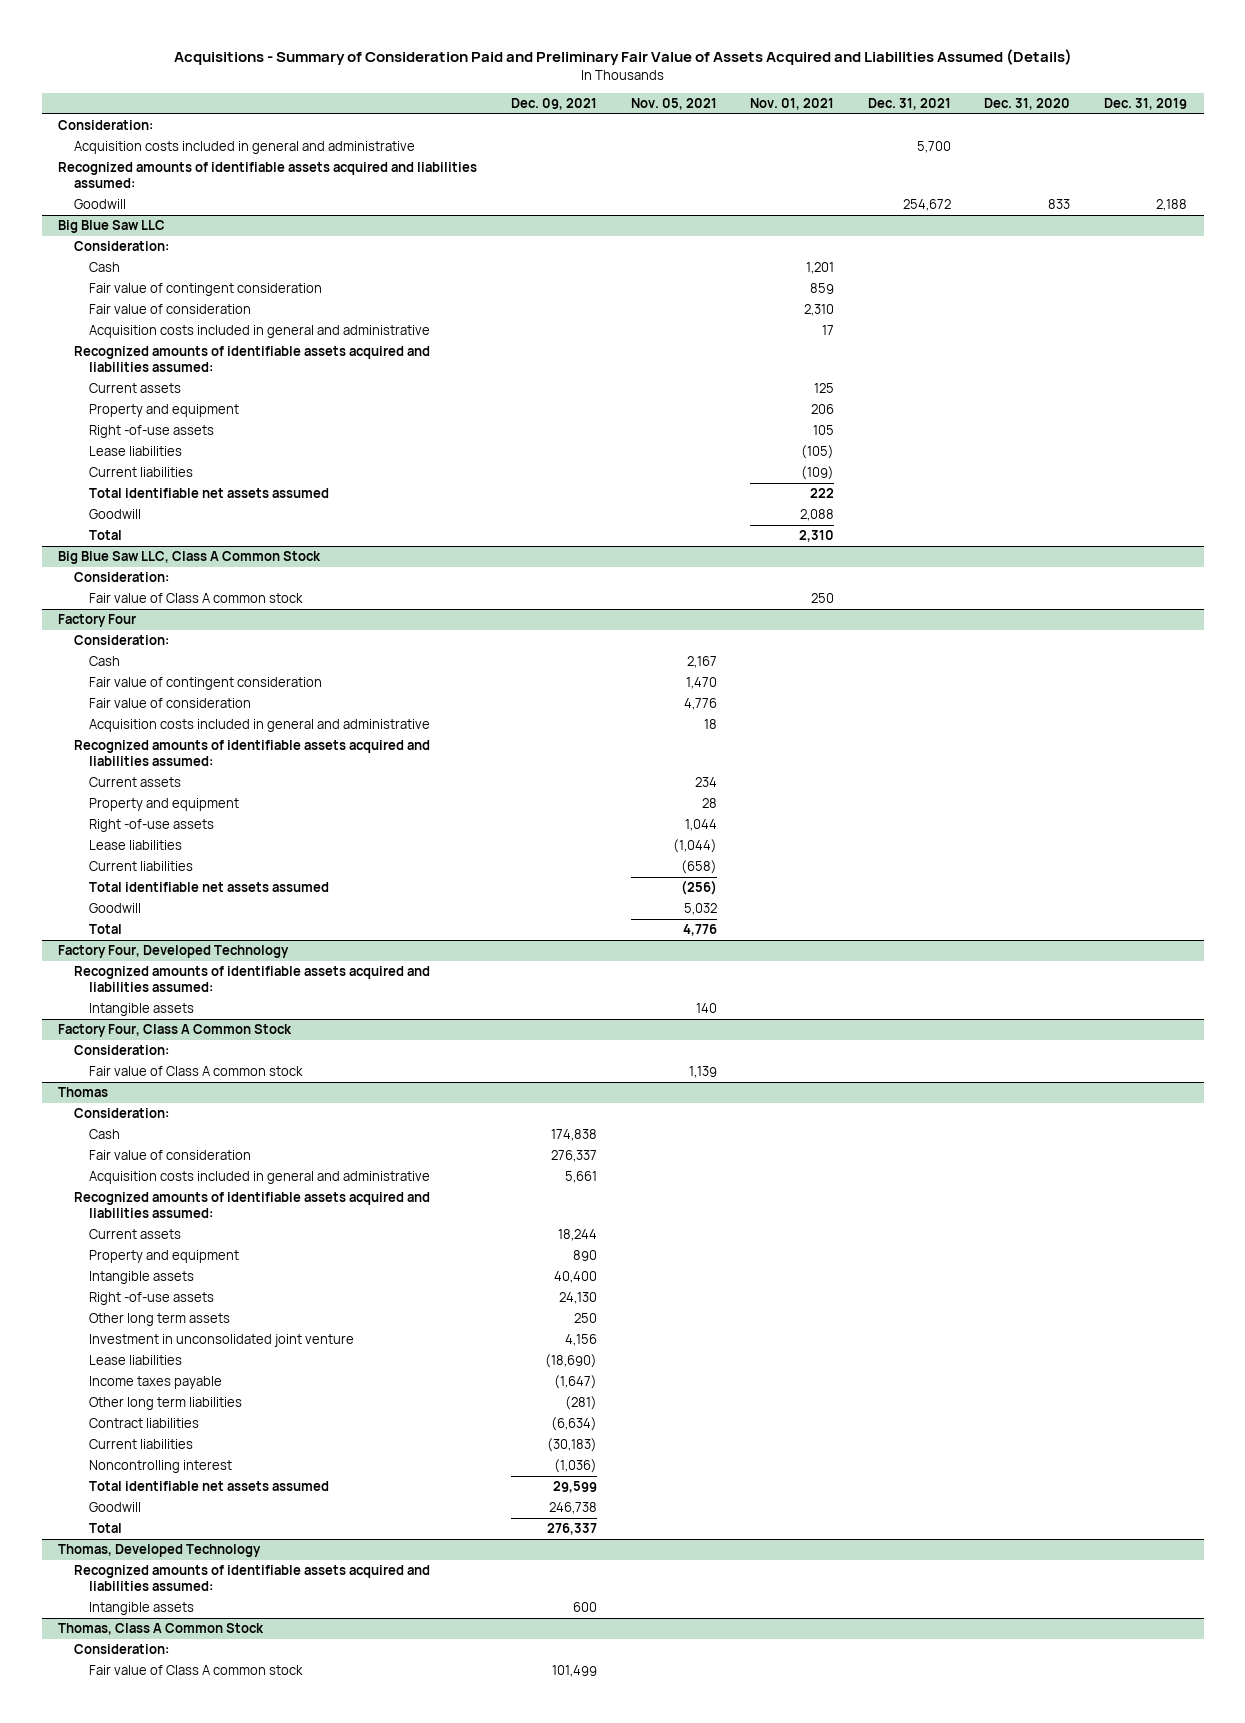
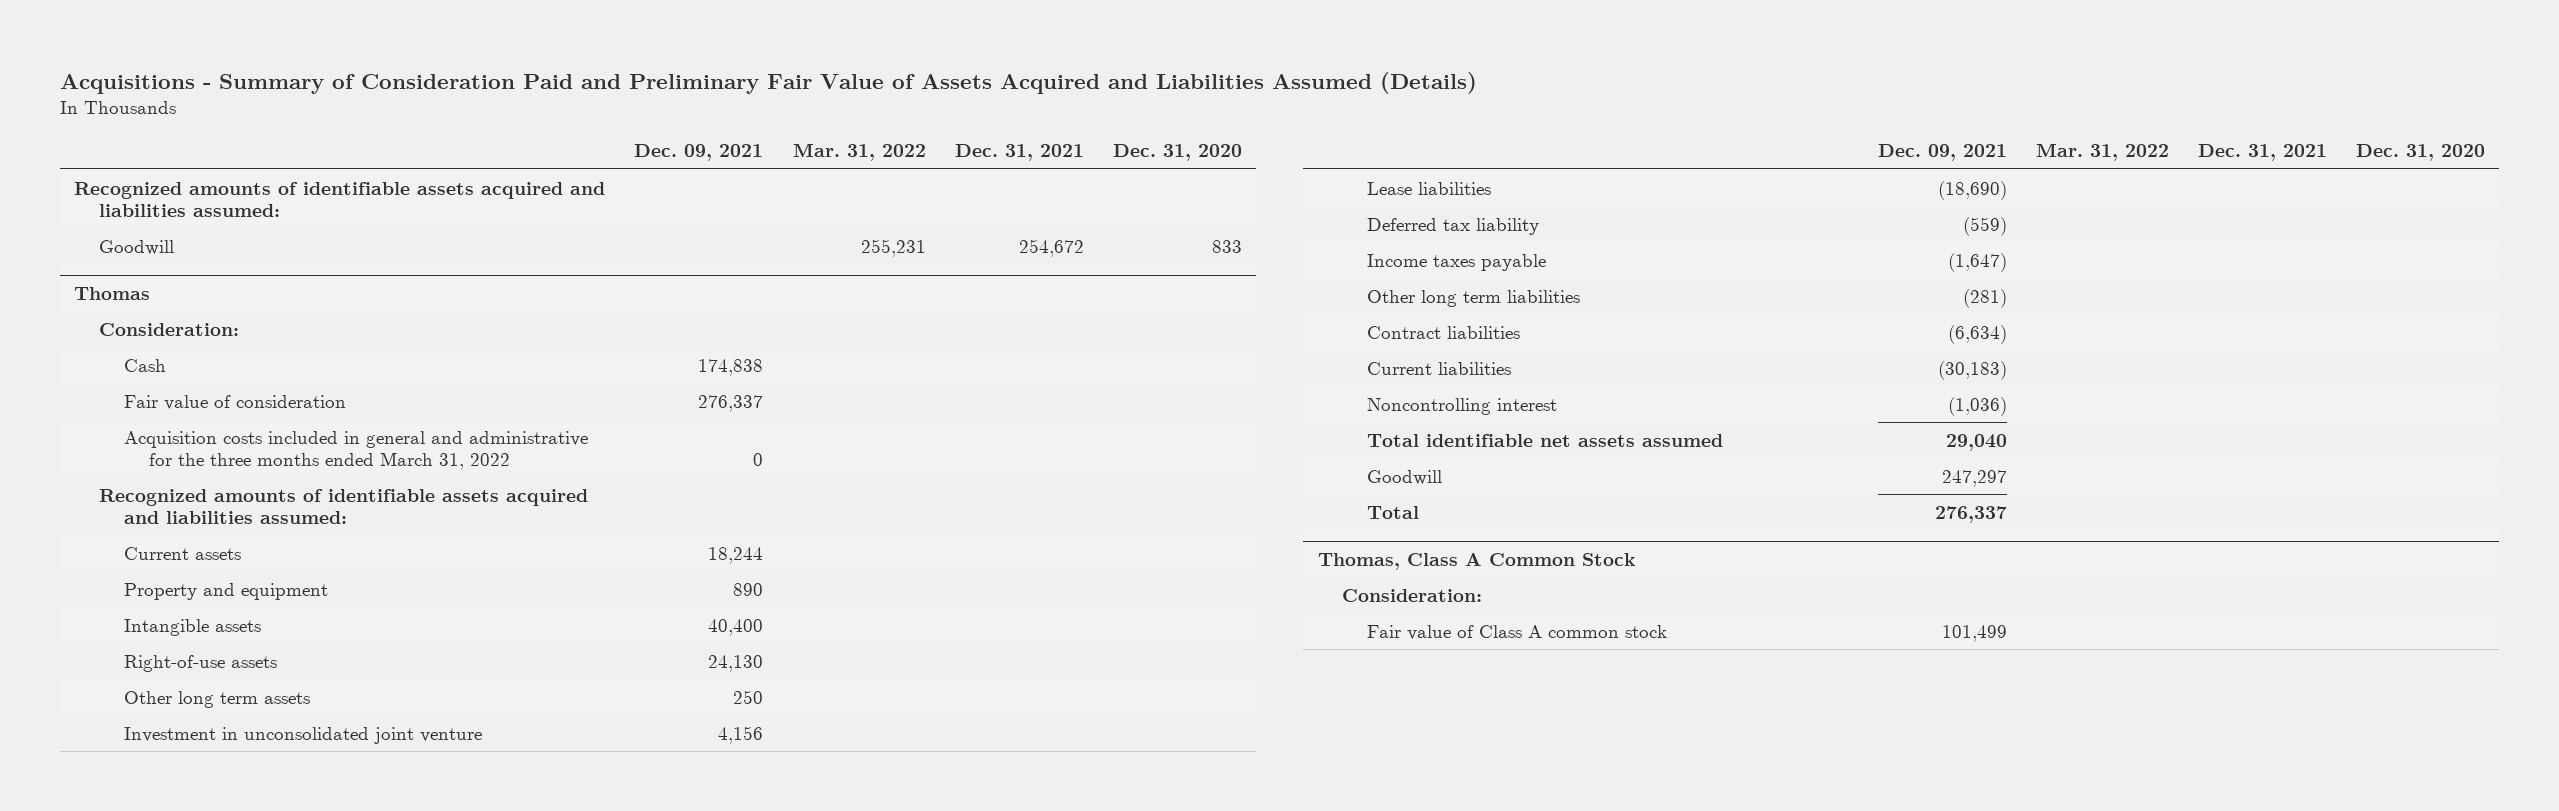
[630,98,717,111] Nov. 05, 2021 -> none
[750,98,835,111] Nov. 01, 2021 -> none
[1103,98,1187,111] Dec. 31, 2019 -> none
none -> [792,143,926,162] Mar. 31, 2022
[58,120,154,131] Consideration: -> none
[73,141,415,155] Acquisition costs included in general and administrative -> none
[58,220,166,234] Big Blue Saw LLC -> none
[73,241,169,252] Consideration: -> none
[89,262,121,273] Cash -> none
[89,283,323,297] Fair value of contingent consideration -> none
[89,304,252,315] Fair value of consideration -> none
[89,325,431,339] Acquisition costs included in general and administrative -> none
[73,346,430,372] Recognized amounts of identifiable assets acquired and liabilities assumed: -> none
[89,383,182,394] Current assets -> none
[89,404,240,418] Property and equipment -> none
[89,425,215,439] Right -of-use assets -> none
[89,446,183,457] Lease liabilities -> none
[89,467,194,478] Current liabilities -> none
[89,488,330,499] Total identifiable net assets assumed -> none
[89,509,142,520] Goodwill -> none
[89,530,123,541] Total -> none
[58,551,322,565] Big Blue Saw LLC, Class A Common Stock -> none
[73,572,169,583] Consideration: -> none
[89,593,304,604] Fair value of Class A common stock -> none
[58,614,137,628] Factory Four -> none
[73,635,169,646] Consideration: -> none
[89,656,121,667] Cash -> none
[89,677,323,691] Fair value of contingent consideration -> none
[89,698,252,709] Fair value of consideration -> none
[89,719,431,733] Acquisition costs included in general and administrative -> none
[73,740,430,766] Recognized amounts of identifiable assets acquired and liabilities assumed: -> none
[89,777,182,788] Current assets -> none
[89,798,240,812] Property and equipment -> none
[89,819,215,833] Right -of-use assets -> none
[89,840,183,851] Lease liabilities -> none
[89,861,194,872] Current liabilities -> none
[89,882,330,893] Total identifiable net assets assumed -> none
[89,903,142,914] Goodwill -> none
[89,924,123,935] Total -> none
[58,945,290,959] Factory Four, Developed Technology -> none
[73,966,430,992] Recognized amounts of identifiable assets acquired and liabilities assumed: -> none
[89,1003,195,1017] Intangible assets -> none
[58,1024,293,1038] Factory Four, Class A Common Stock -> none
[73,1045,169,1056] Consideration: -> none
[89,1066,304,1077] Fair value of Class A common stock -> none
[89,1171,431,1185] Acquisition costs included in general and administrative -> [123,430,588,470] Acquisition costs included in general and administrative for the three months ended March 31, 2022
[565,1171,598,1184] 5,661 -> [753,452,764,466] 0
[89,1292,215,1306] Right -of-use assets -> [123,654,277,672] Right-of-use assets
none -> [1367,217,1540,235] Deferred tax liability
[553,1481,598,1494] 29,599 -> [1945,433,2007,451] 29,040
[549,1502,598,1515] 246,738 -> [1941,469,2007,487] 247,297
[58,1544,262,1558] Thomas, Developed Technology -> none
[73,1565,430,1591] Recognized amounts of identifiable assets acquired and liabilities assumed: -> none
[89,1602,195,1616] Intangible assets -> none

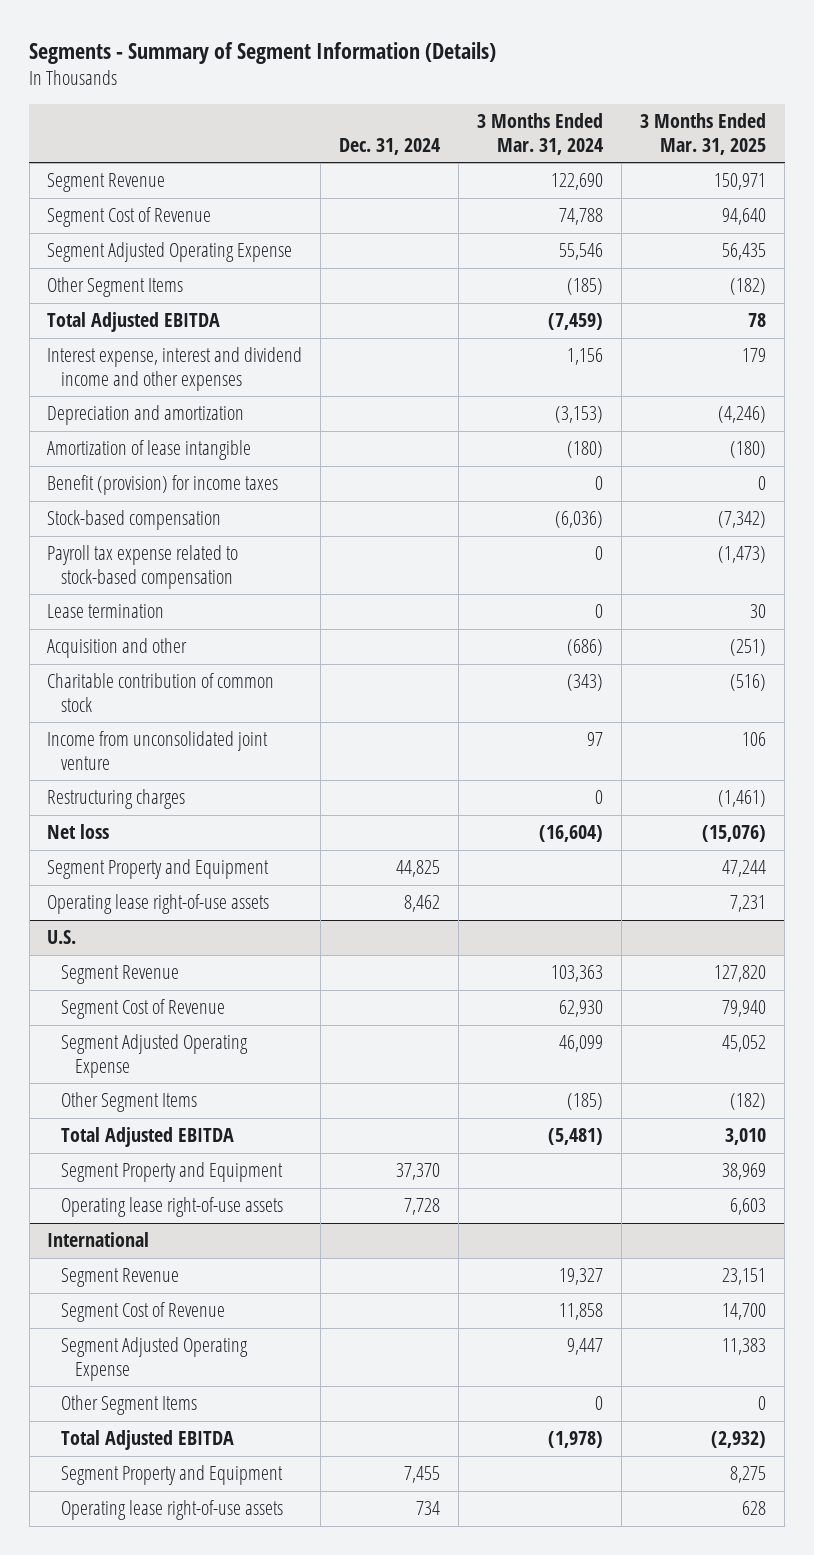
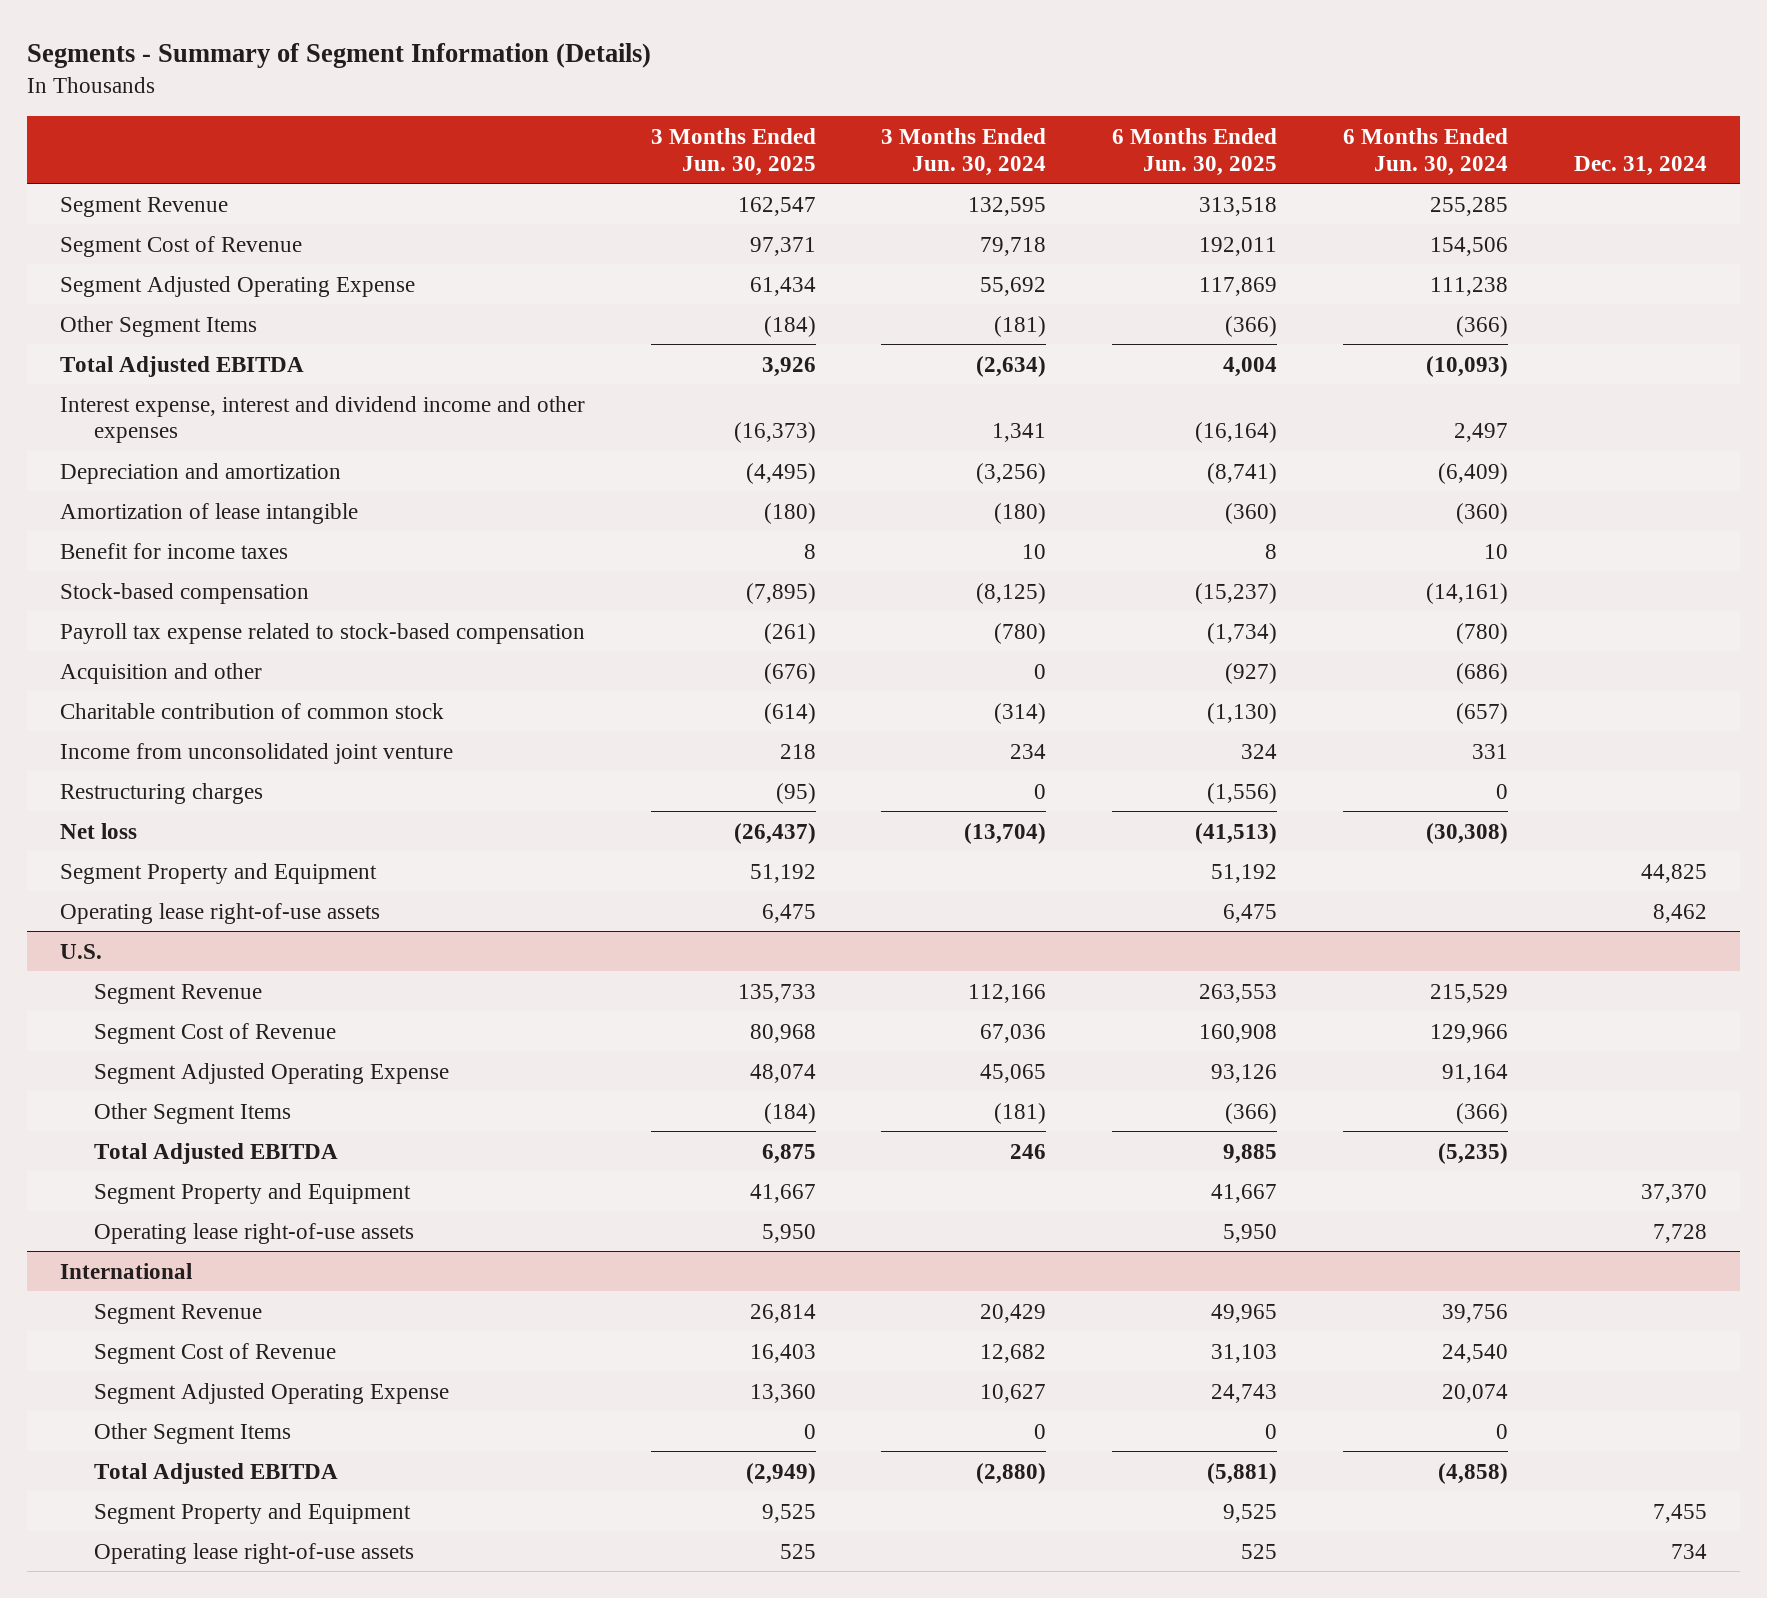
[477,113,604,155] 3 Months Ended Mar. 31, 2024 -> none
[640,113,767,155] 3 Months Ended Mar. 31, 2025 -> none
none -> [650,127,816,176] 3 Months Ended Jun. 30, 2025
none -> [881,127,1047,176] 3 Months Ended Jun. 30, 2024
none -> [1112,127,1278,176] 6 Months Ended Jun. 30, 2025
none -> [1343,127,1509,176] 6 Months Ended Jun. 30, 2024
[47,475,279,496] Benefit (provision) for income taxes -> [59,542,288,559] Benefit for income taxes
[47,604,165,619] Lease termination -> none

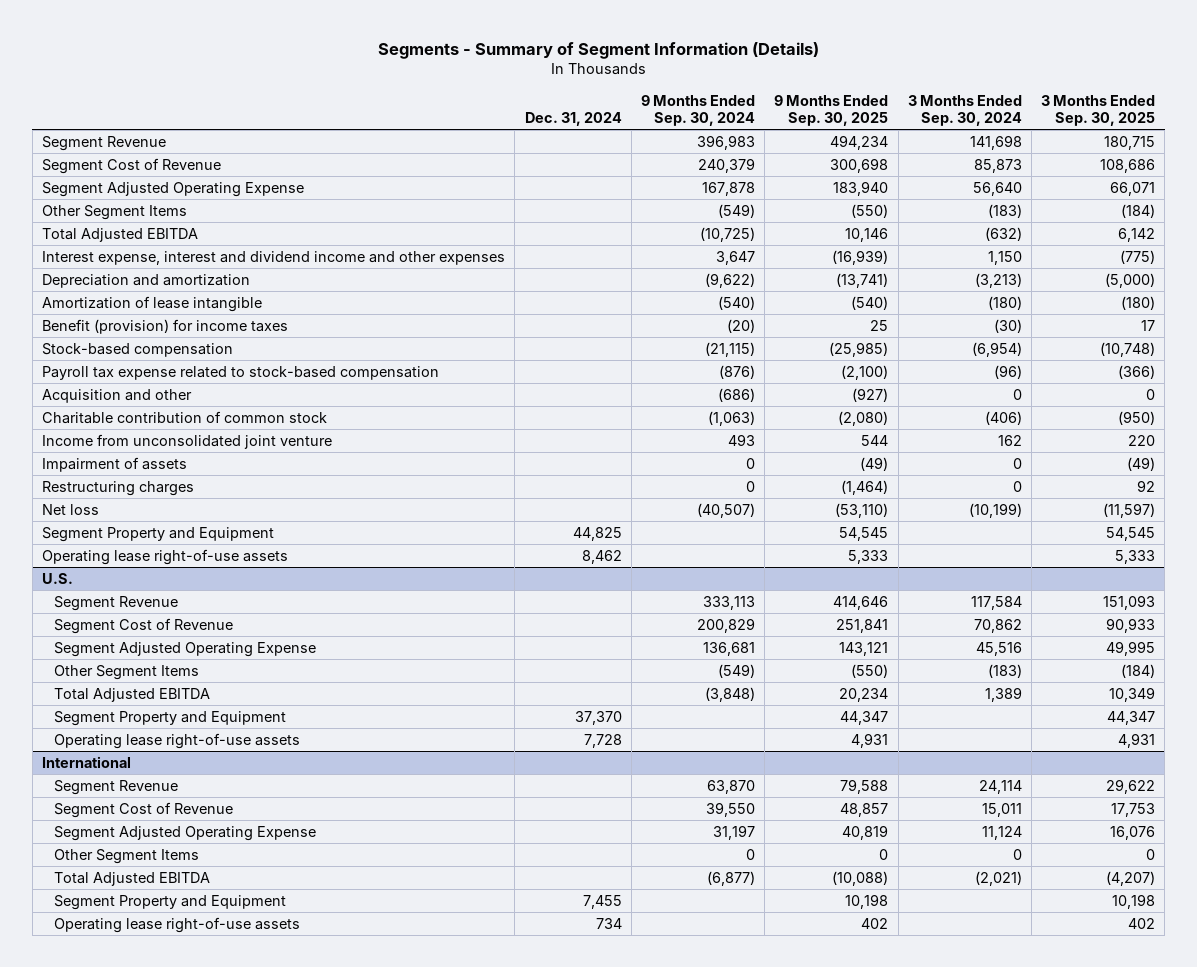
[650,127,816,176] 3 Months Ended Jun. 30, 2025 -> none
[881,127,1047,176] 3 Months Ended Jun. 30, 2024 -> none
[1112,127,1278,176] 6 Months Ended Jun. 30, 2025 -> none
[1343,127,1509,176] 6 Months Ended Jun. 30, 2024 -> none
none -> [640,94,755,126] 9 Months Ended Sep. 30, 2024
none -> [774,94,889,126] 9 Months Ended Sep. 30, 2025
none -> [907,94,1022,126] 3 Months Ended Sep. 30, 2024
none -> [1041,94,1156,126] 3 Months Ended Sep. 30, 2025
[59,542,288,559] Benefit for income taxes -> [42,318,289,334] Benefit (provision) for income taxes
none -> [42,456,188,472] Impairment of assets

